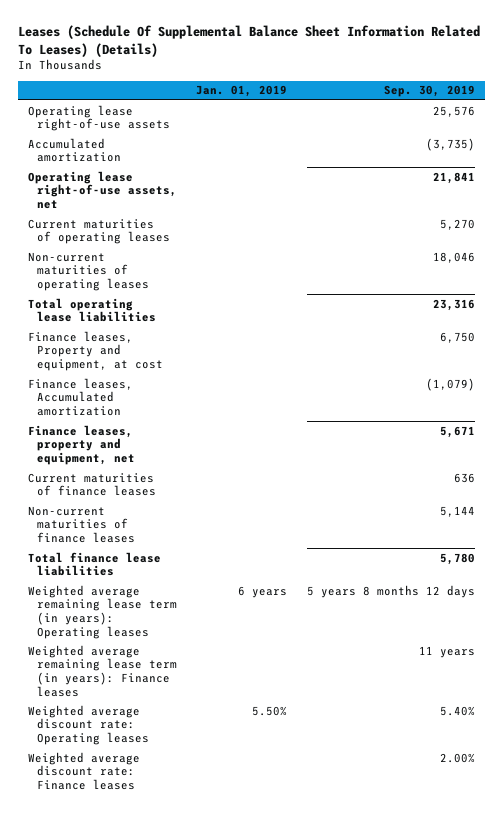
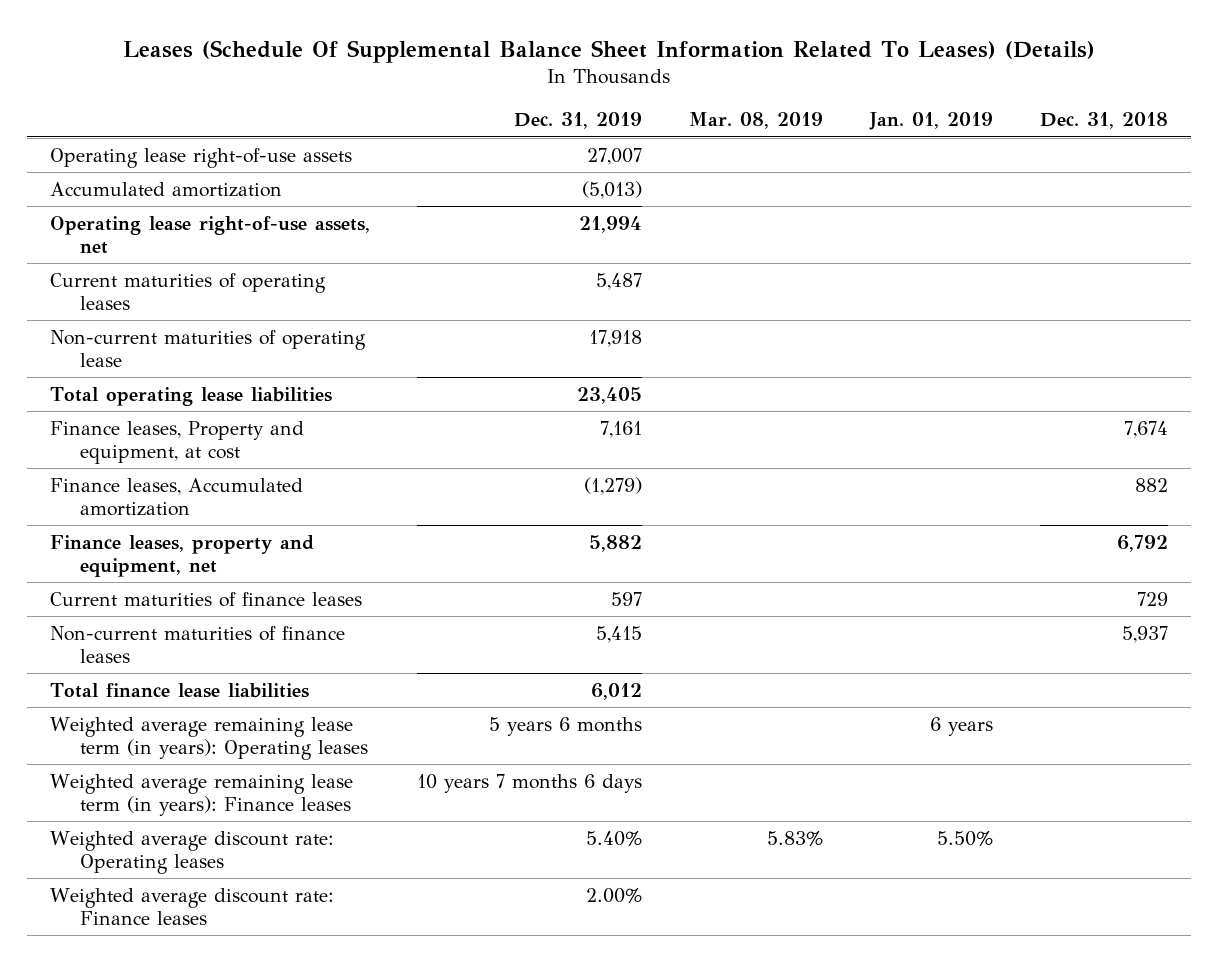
[384,85,476,98] Sep. 30, 2019 -> none
none -> [514,112,643,130] Dec. 31, 2019
none -> [689,112,824,130] Mar. 08, 2019
none -> [1039,112,1168,130] Dec. 31, 2018
[28,251,149,292] Non-current maturities of operating leases -> [50,329,367,367] Non-current maturities of operating lease

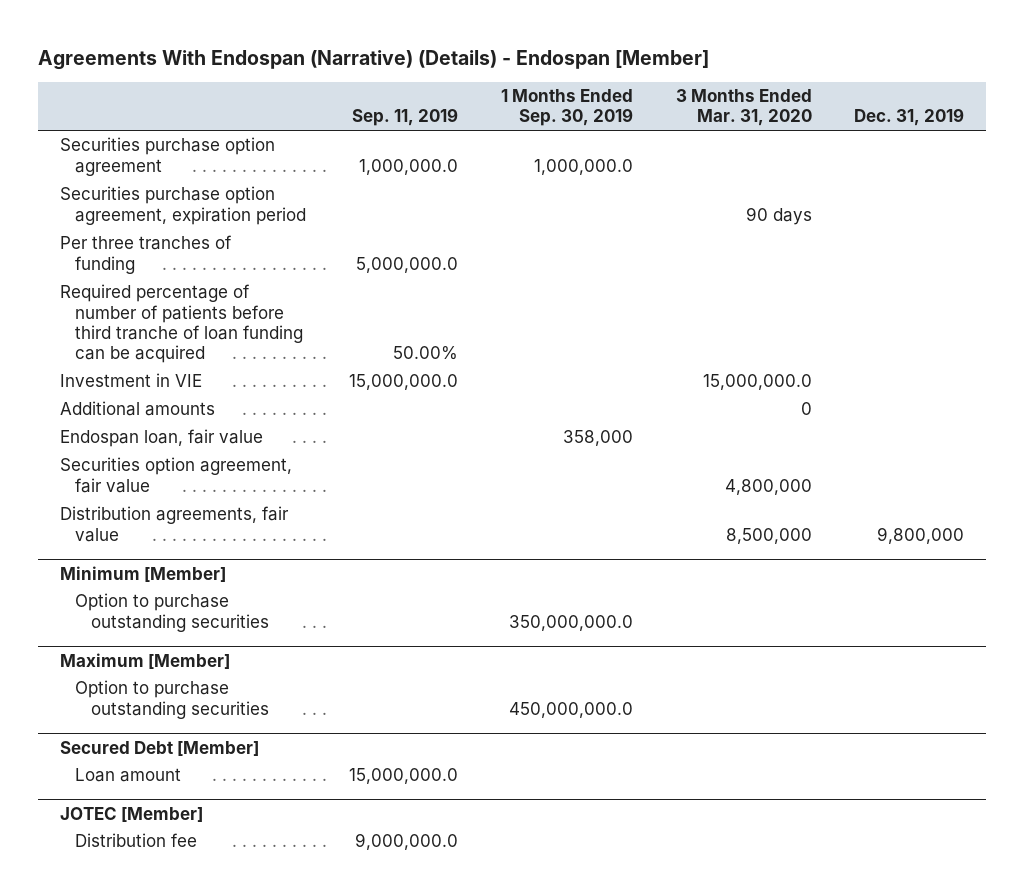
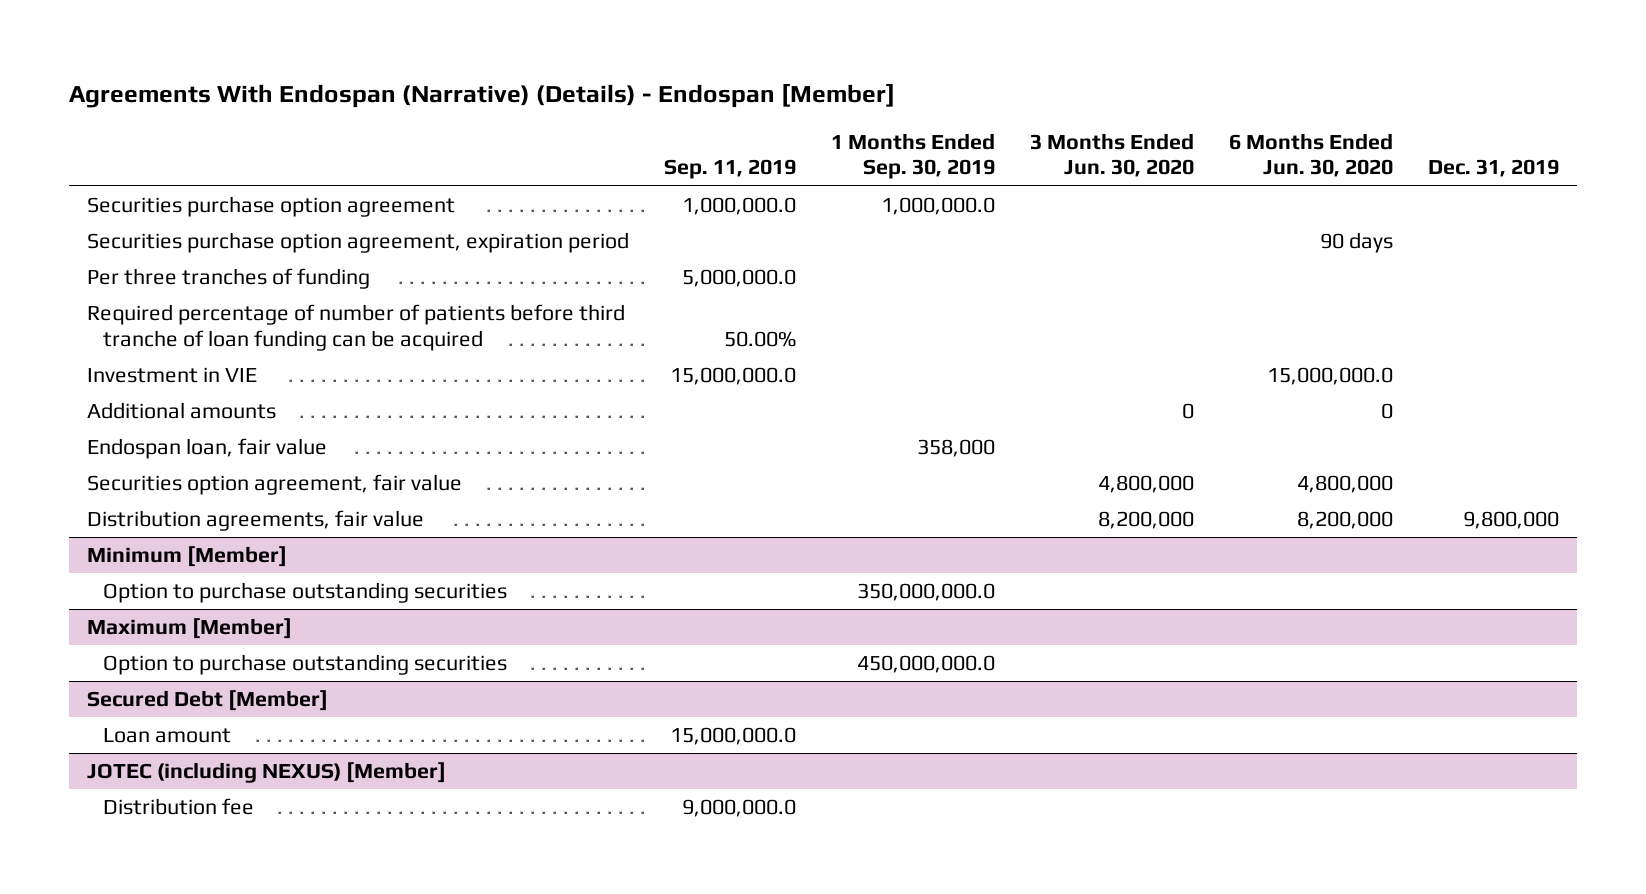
[675,89,812,127] 3 Months Ended Mar. 31, 2020 -> none
none -> [1029,132,1194,178] 3 Months Ended Jun. 30, 2020
none -> [1228,132,1393,178] 6 Months Ended Jun. 30, 2020
[59,806,203,822] JOTEC [Member] -> [86,762,446,784] JOTEC (including NEXUS) [Member]

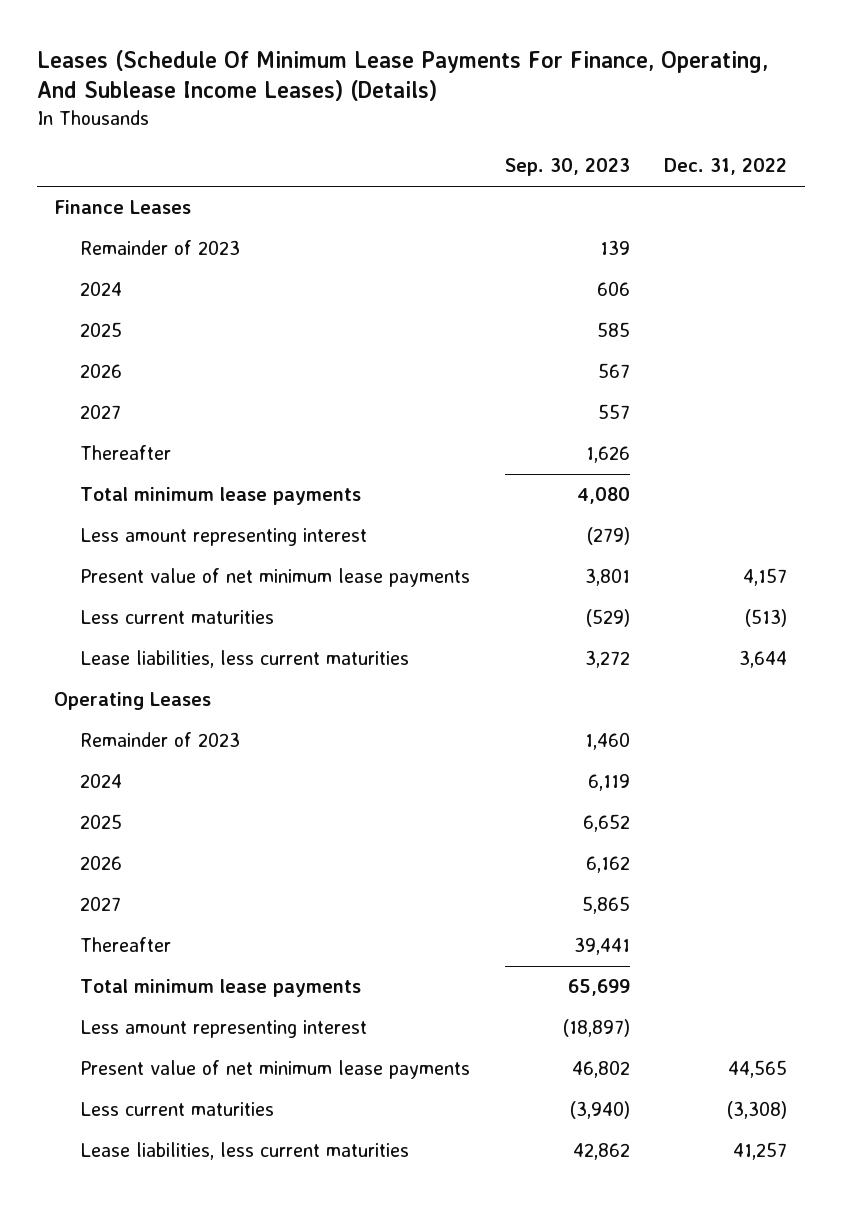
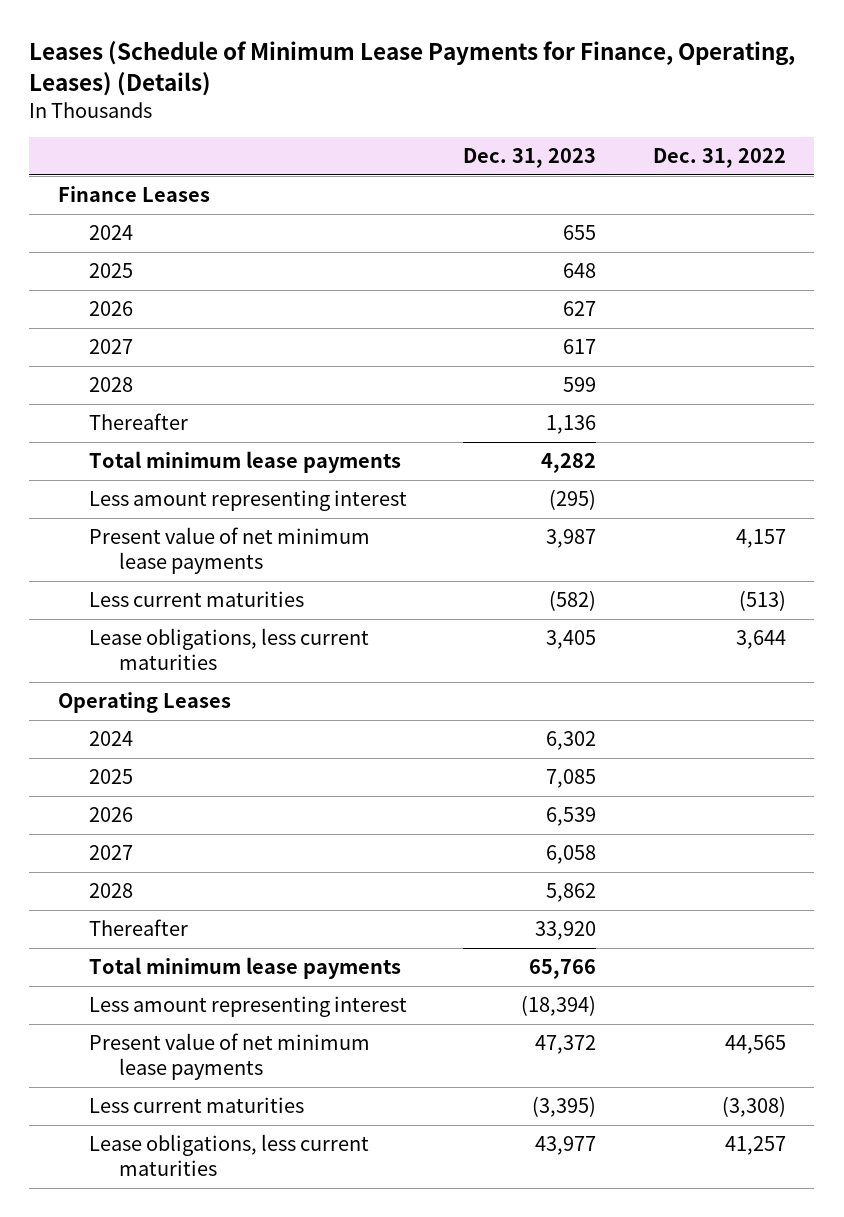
[36,49,768,102] Leases (Schedule Of Minimum Lease Payments For Finance, Operating, And Sublease Income Leases) (Details) -> [29,41,796,96] Leases (Schedule of Minimum Lease Payments for Finance, Operating, Leases) (Details)
[504,158,630,177] Sep. 30, 2023 -> none
none -> [463,148,597,169] Dec. 31, 2023
[80,240,241,256] Remainder of 2023 -> none
none -> [88,377,133,393] 2028
[80,650,410,669] Lease liabilities, less current maturities -> [88,628,369,670] Lease obligations, less current maturities
[80,732,241,748] Remainder of 2023 -> none
none -> [88,883,133,899] 2028
[80,1142,410,1161] Lease liabilities, less current maturities -> [88,1134,369,1176] Lease obligations, less current maturities

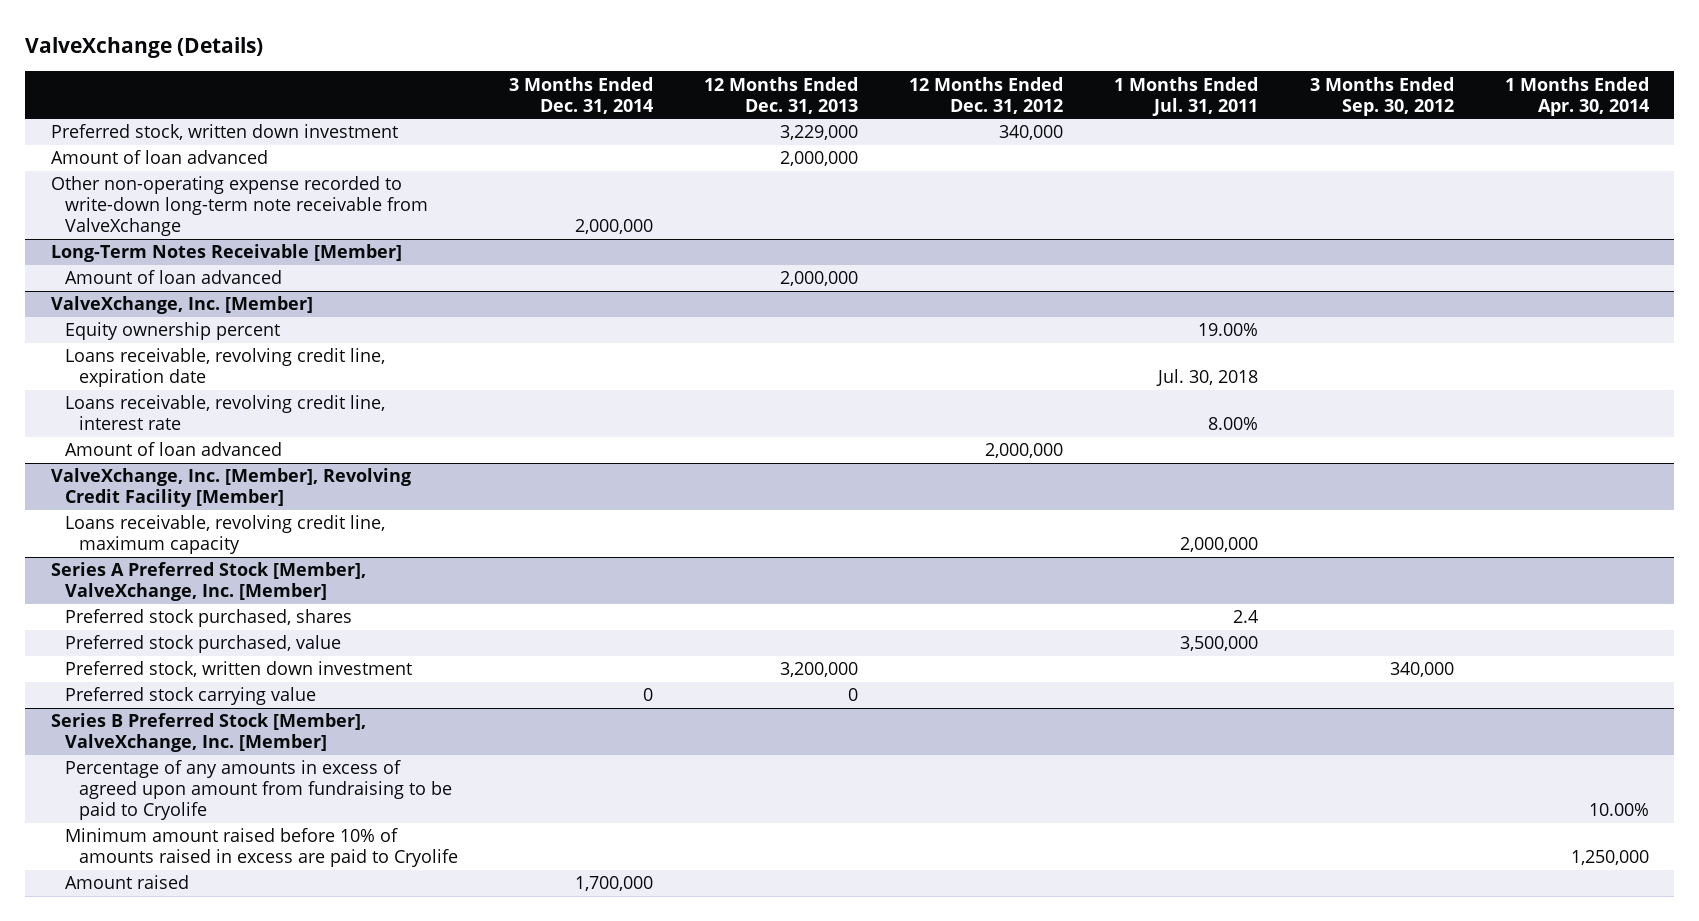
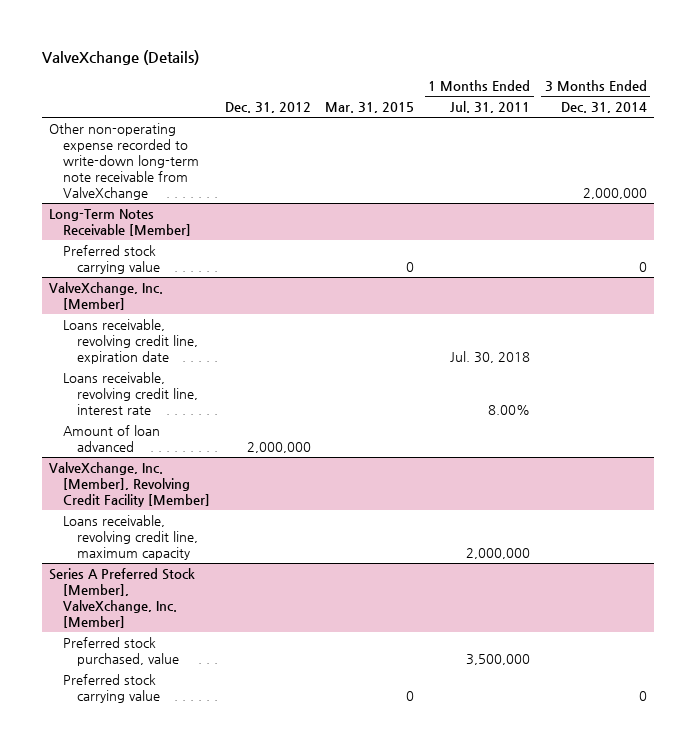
[704,76,859,114] 12 Months Ended Dec. 31, 2013 -> none
[909,76,1064,114] 12 Months Ended Dec. 31, 2012 -> none
[1309,76,1454,116] 3 Months Ended Sep. 30, 2012 -> none
[1504,76,1649,116] 1 Months Ended Apr. 30, 2014 -> none
none -> [224,102,311,114] Dec. 31, 2012
none -> [325,102,415,114] Mar. 31, 2015
[50,124,398,141] Preferred stock, written down investment -> none
[50,150,268,165] Amount of loan advanced -> none
[64,270,282,285] Amount of loan advanced -> none
none -> [63,245,161,274] Preferred stock carrying value
[64,322,280,341] Equity ownership percent -> none
[64,609,352,628] Preferred stock purchased, shares -> none
[64,661,412,678] Preferred stock, written down investment -> none
[50,713,366,753] Series B Preferred Stock [Member], ValveXchange, Inc. [Member] -> none
[64,760,453,821] Percentage of any amounts in excess of agreed upon amount from fundraising to be paid to Cryolife -> none
[64,828,459,868] Minimum amount raised before 10% of amounts raised in excess are paid to Cryolife -> none
[64,875,189,890] Amount raised -> none

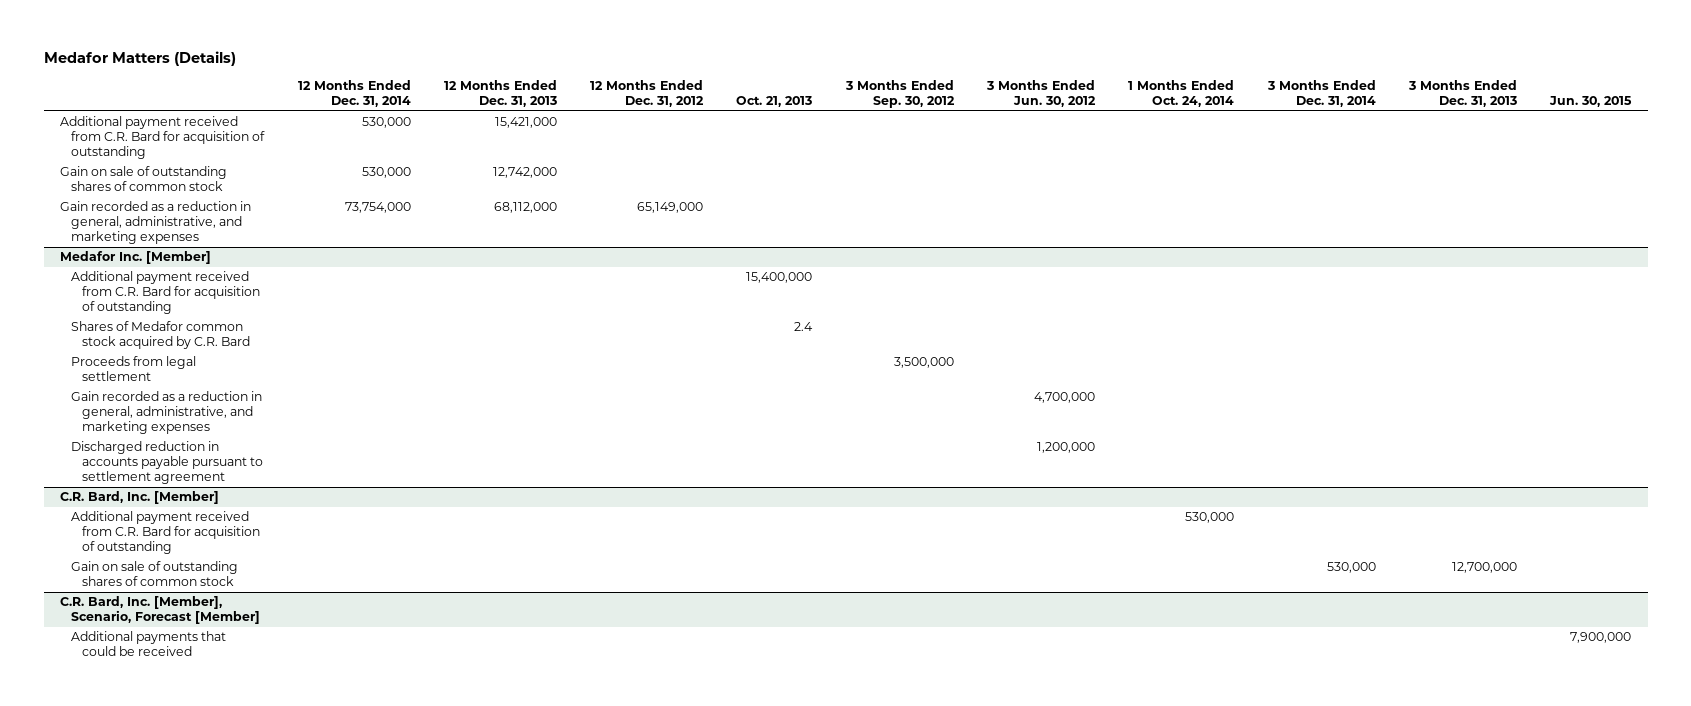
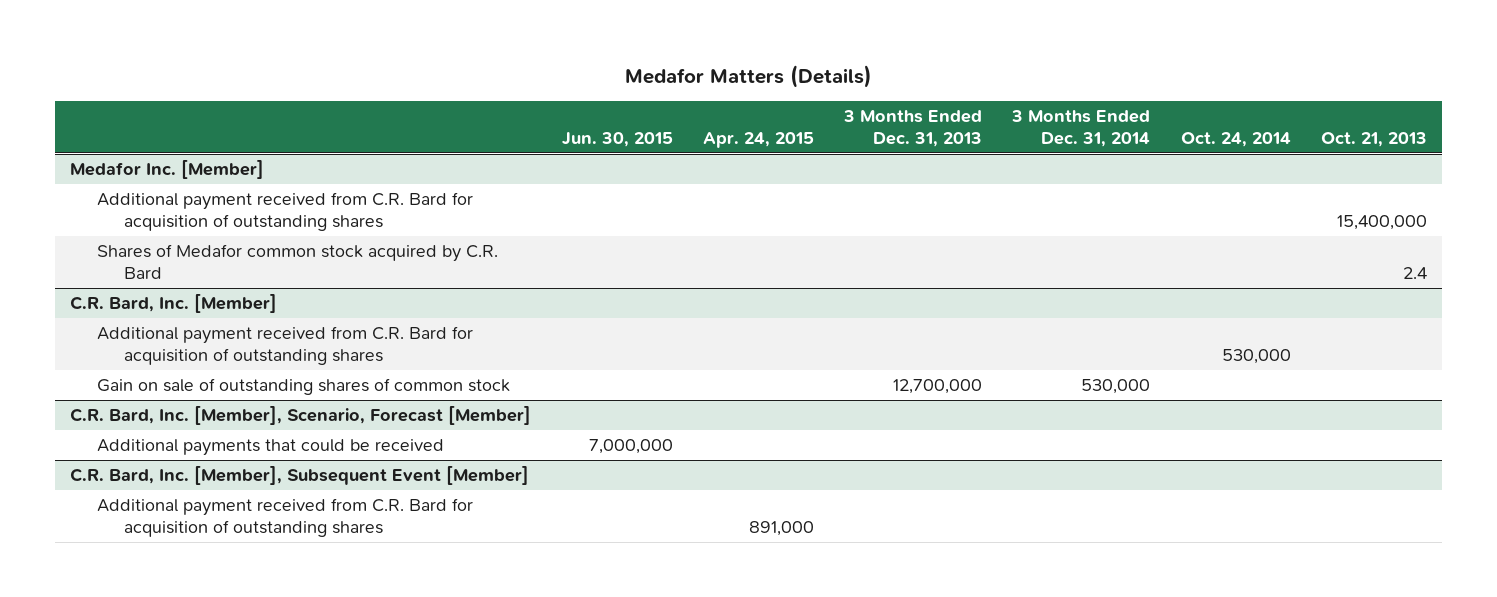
[297,80,411,107] 12 Months Ended Dec. 31, 2014 -> none
[443,80,557,107] 12 Months Ended Dec. 31, 2013 -> none
[590,80,705,107] 12 Months Ended Dec. 31, 2012 -> none
[844,80,955,108] 3 Months Ended Sep. 30, 2012 -> none
[986,80,1097,107] 3 Months Ended Jun. 30, 2012 -> none
[1128,80,1235,107] 1 Months Ended Oct. 24, 2014 -> none
none -> [702,131,814,148] Apr. 24, 2015
none -> [1180,131,1291,147] Oct. 24, 2014
[60,116,266,159] Additional payment received from C.R. Bard for acquisition of outstanding -> none
[60,166,228,192] Gain on sale of outstanding shares of common stock -> none
[60,201,252,244] Gain recorded as a reduction in general, administrative, and marketing expenses -> none
[71,271,261,314] Additional payment received from C.R. Bard for acquisition of outstanding -> [97,192,474,231] Additional payment received from C.R. Bard for acquisition of outstanding shares
[71,356,197,382] Proceeds from legal settlement -> none
[71,391,263,434] Gain recorded as a reduction in general, administrative, and marketing expenses -> none
[71,441,264,484] Discharged reduction in accounts payable pursuant to settlement agreement -> none
[71,511,261,554] Additional payment received from C.R. Bard for acquisition of outstanding -> [97,326,474,365] Additional payment received from C.R. Bard for acquisition of outstanding shares
[1570,632,1632,644] 7,900,000 -> [588,439,673,455] 7,000,000
none -> [70,466,530,486] C.R. Bard, Inc. [Member], Subsequent Event [Member]
none -> [97,498,474,537] Additional payment received from C.R. Bard for acquisition of outstanding shares

